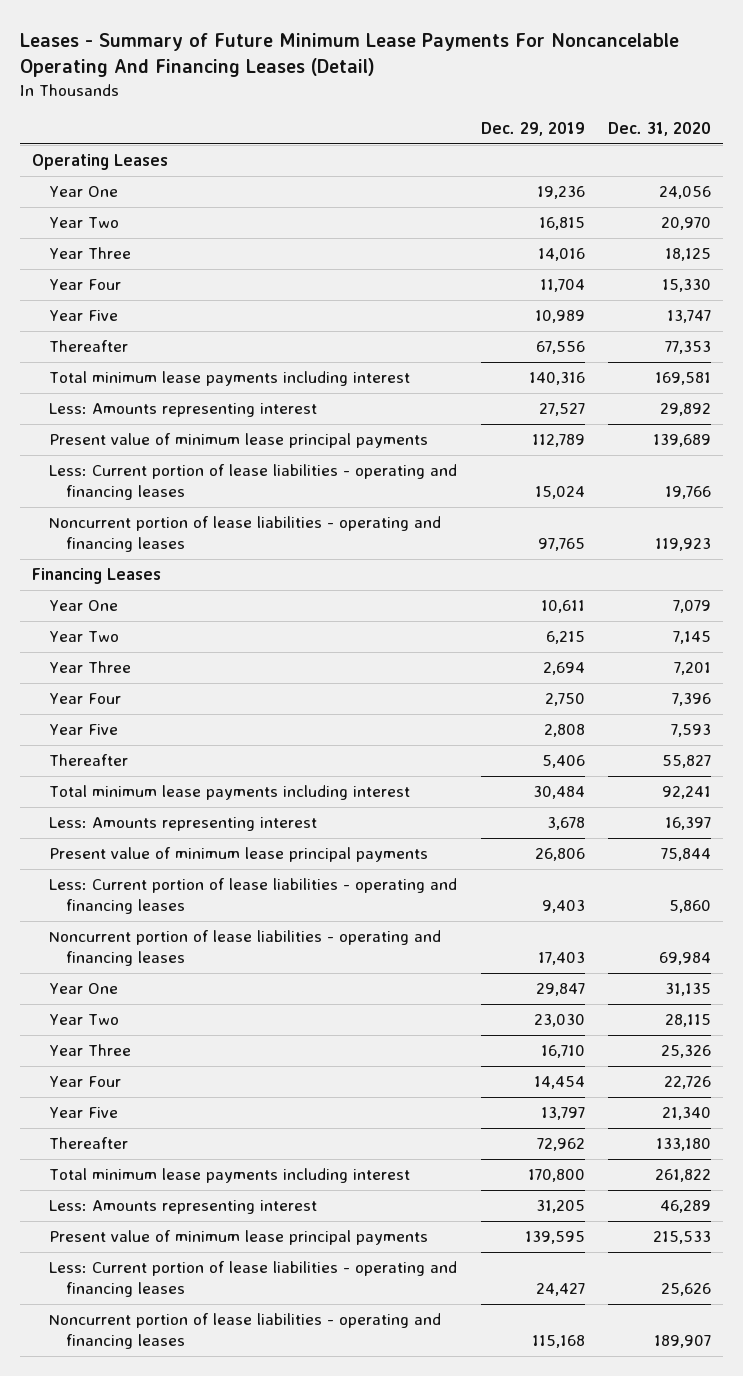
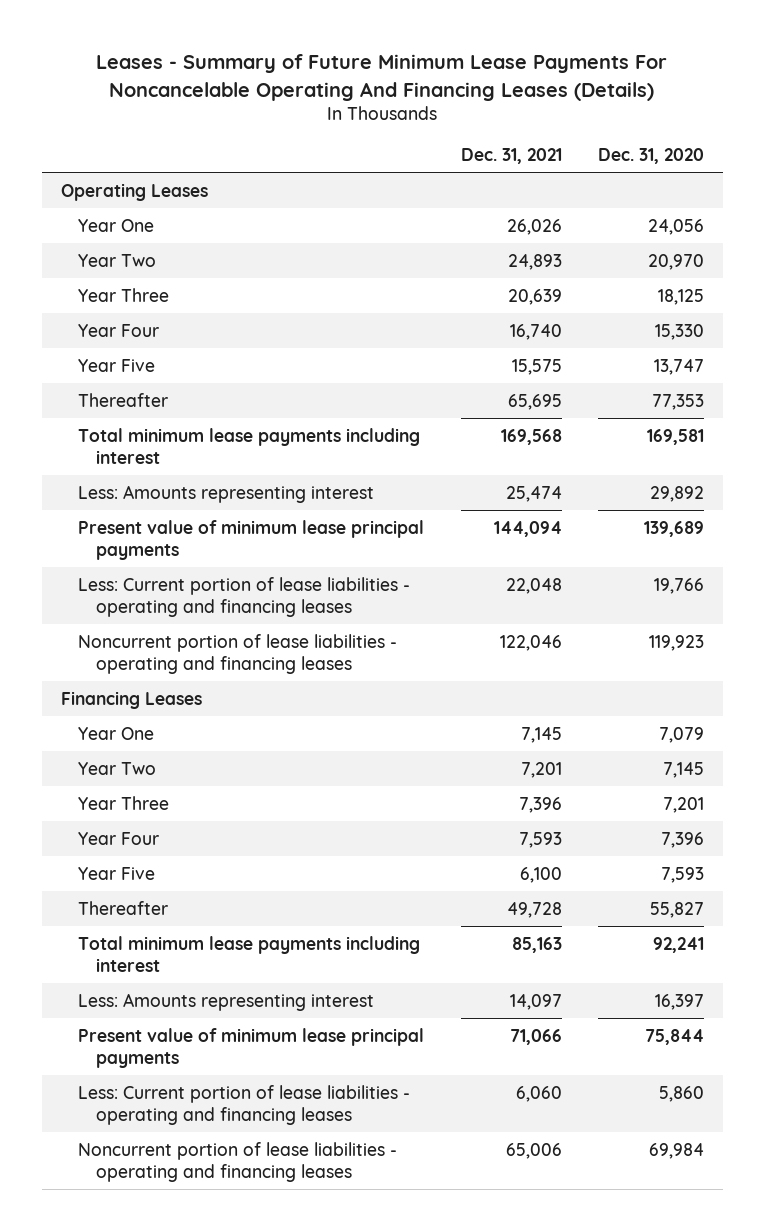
[20,32,680,78] Leases - Summary of Future Minimum Lease Payments For Noncancelable Operating And Financing Leases (Detail) -> [96,54,668,101] Leases - Summary of Future Minimum Lease Payments For Noncancelable Operating And Financing Leases (Details)
[480,122,585,137] Dec. 29, 2019 -> none
none -> [460,148,562,165] Dec. 31, 2021
[49,983,119,995] Year One -> none
[49,1014,120,1026] Year Two -> none
[49,1044,132,1057] Year Three -> none
[49,1076,122,1088] Year Four -> none
[49,1107,119,1119] Year Five -> none
[49,1137,129,1150] Thereafter -> none
[49,1168,411,1184] Total minimum lease payments including interest -> none
[49,1200,318,1215] Less: Amounts representing interest -> none
[49,1230,429,1246] Present value of minimum lease principal payments -> none
[49,1261,458,1297] Less: Current portion of lease liabilities - operating and financing leases -> none
[49,1313,442,1349] Noncurrent portion of lease liabilities - operating and financing leases -> none

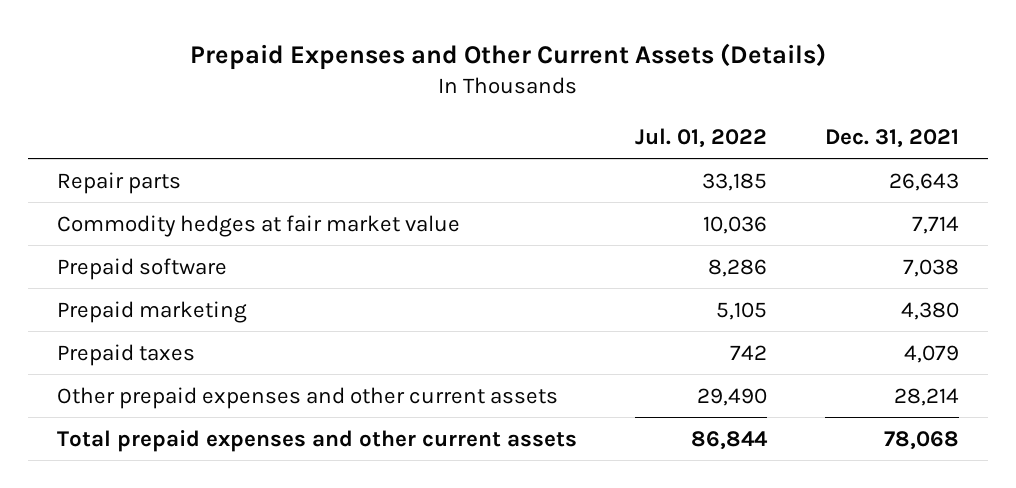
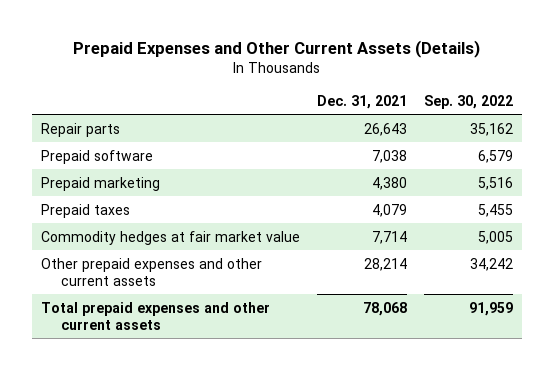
[635,127,768,148] Jul. 01, 2022 -> none
none -> [424,94,514,109] Sep. 30, 2022
[57,214,461,237] Commodity hedges at fair market value -> [40,230,300,245] Commodity hedges at fair market value

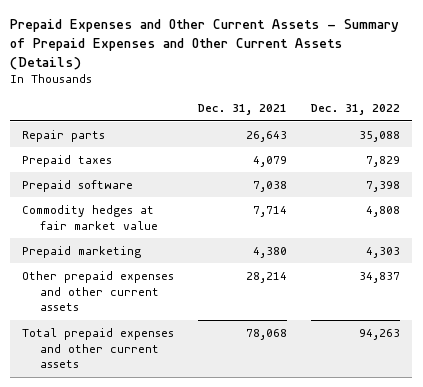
[72,40,480,59] Prepaid Expenses and Other Current Assets (Details) -> [10,19,400,70] Prepaid Expenses and Other Current Assets - Summary of Prepaid Expenses and Other Current Assets (Details)
[424,94,514,109] Sep. 30, 2022 -> none
none -> [311,104,401,116] Dec. 31, 2022
[40,149,153,164] Prepaid software -> [22,179,134,192] Prepaid software
[40,176,160,191] Prepaid marketing -> [22,245,142,258] Prepaid marketing

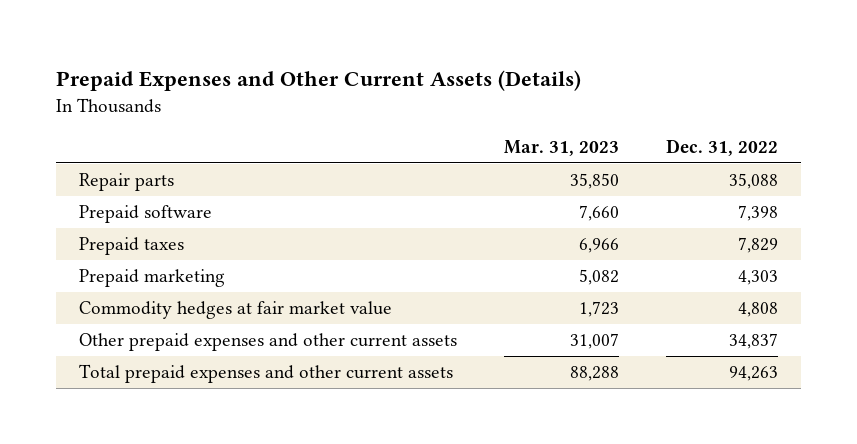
[10,19,400,70] Prepaid Expenses and Other Current Assets - Summary of Prepaid Expenses and Other Current Assets (Details) -> [56,69,582,91] Prepaid Expenses and Other Current Assets (Details)
[198,104,288,116] Dec. 31, 2021 -> none
none -> [504,139,620,156] Mar. 31, 2023
[22,154,113,167] Prepaid taxes -> [79,237,185,256] Prepaid taxes
[22,204,159,230] Commodity hedges at fair market value -> [79,301,393,320] Commodity hedges at fair market value

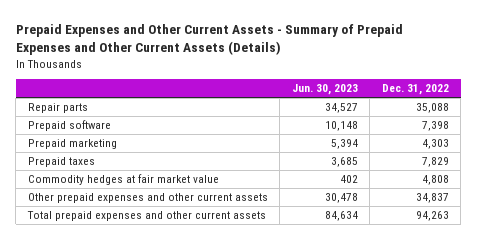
[56,69,582,91] Prepaid Expenses and Other Current Assets (Details) -> [15,24,403,56] Prepaid Expenses and Other Current Assets - Summary of Prepaid Expenses and Other Current Assets (Details)
[504,139,620,156] Mar. 31, 2023 -> none
none -> [291,84,358,96] Jun. 30, 2023
[79,237,185,256] Prepaid taxes -> [27,156,95,167] Prepaid taxes

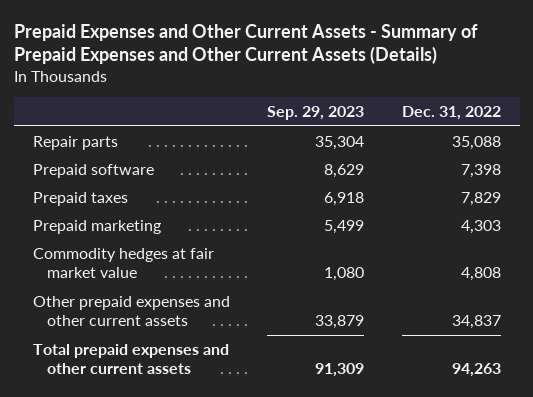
[291,84,358,96] Jun. 30, 2023 -> none
none -> [267,106,365,121] Sep. 29, 2023
[27,138,117,149] Prepaid marketing -> [32,219,161,234] Prepaid marketing

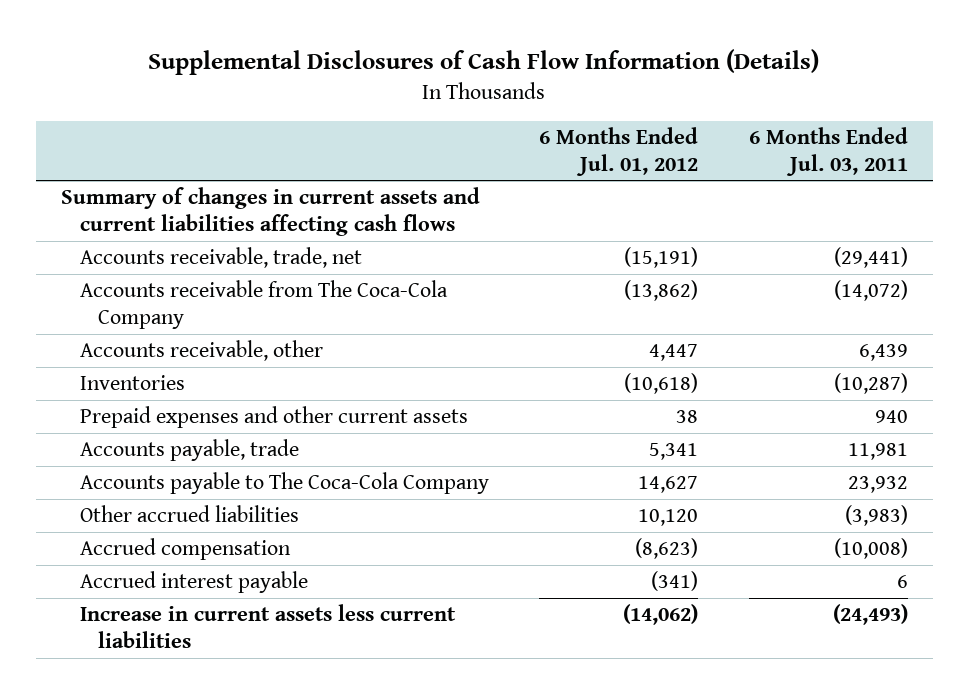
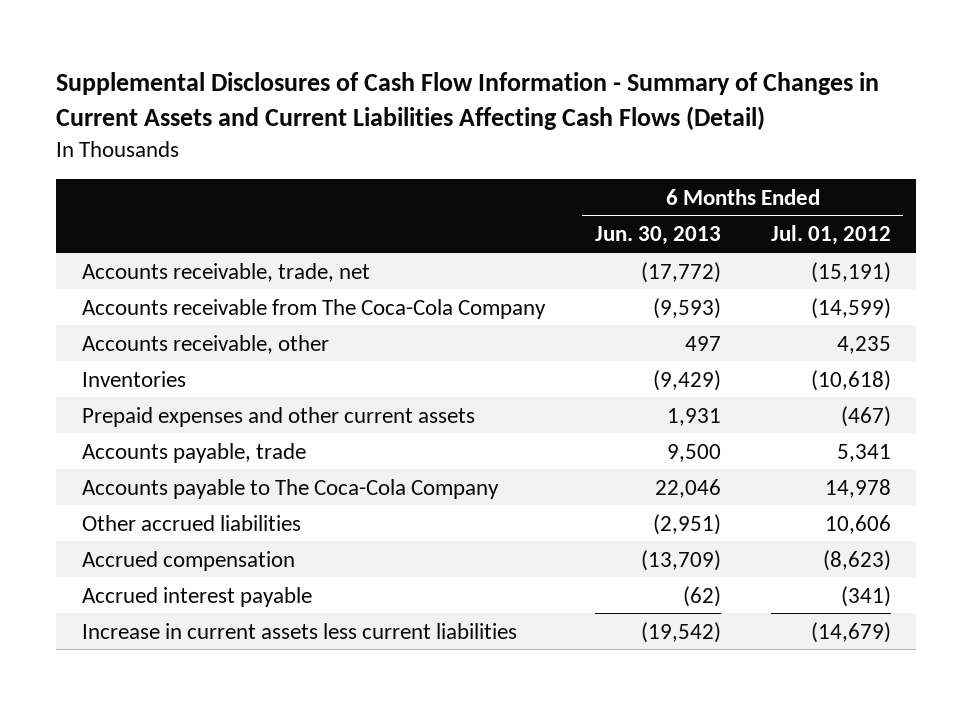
[148,49,820,76] Supplemental Disclosures of Cash Flow Information (Details) -> [56,72,880,131] Supplemental Disclosures of Cash Flow Information - Summary of Changes in Current Assets and Current Liabilities Affecting Cash Flows (Detail)
[748,126,908,176] 6 Months Ended Jul. 03, 2011 -> none
none -> [594,226,721,246] Jun. 30, 2013
[61,187,481,237] Summary of changes in current assets and current liabilities affecting cash flows -> none
[624,280,699,302] (13,862) -> [810,297,891,319] (14,599)
[649,344,699,362] 4,447 -> [836,335,891,354] 4,235
[676,410,699,424] 38 -> [840,405,891,427] (467)
[638,476,699,494] 14,627 -> [824,478,891,498] 14,978
[638,509,699,527] 10,120 -> [824,514,891,534] 10,606
[623,604,699,626] (14,062) -> [810,621,891,643] (14,679)

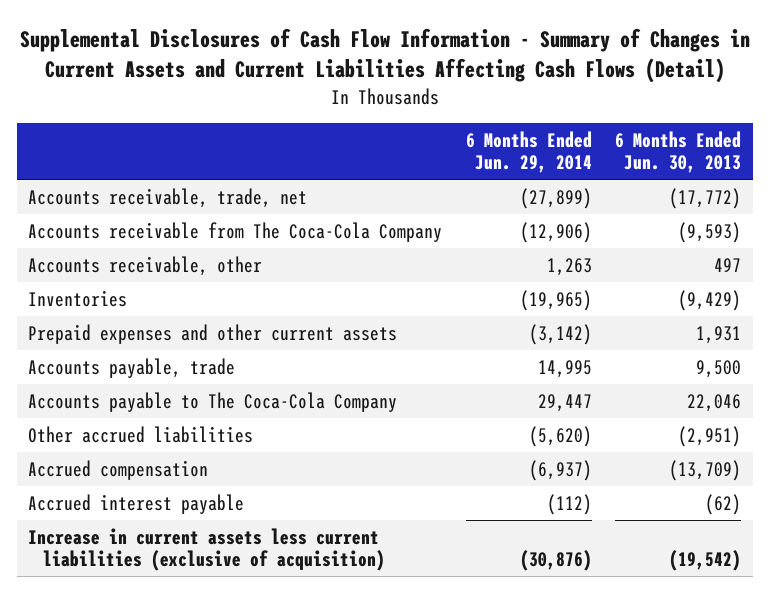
[770,225,891,246] Jul. 01, 2012 -> none
none -> [465,130,592,174] 6 Months Ended Jun. 29, 2014
[81,622,517,639] Increase in current assets less current liabilities -> [28,527,385,572] Increase in current assets less current liabilities (exclusive of acquisition)

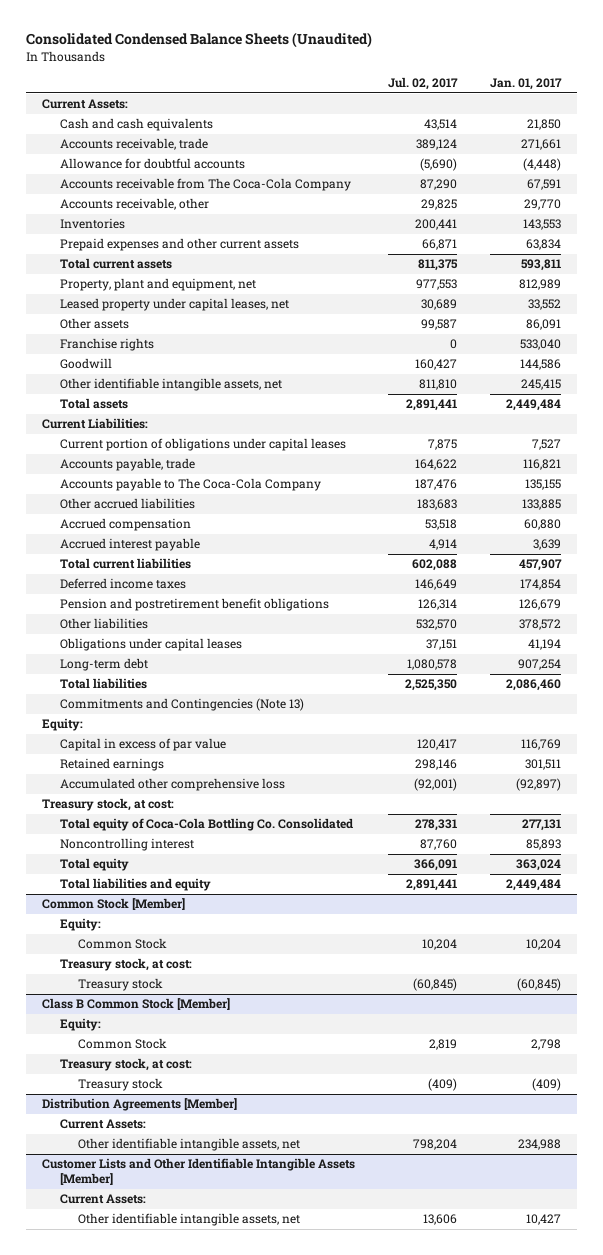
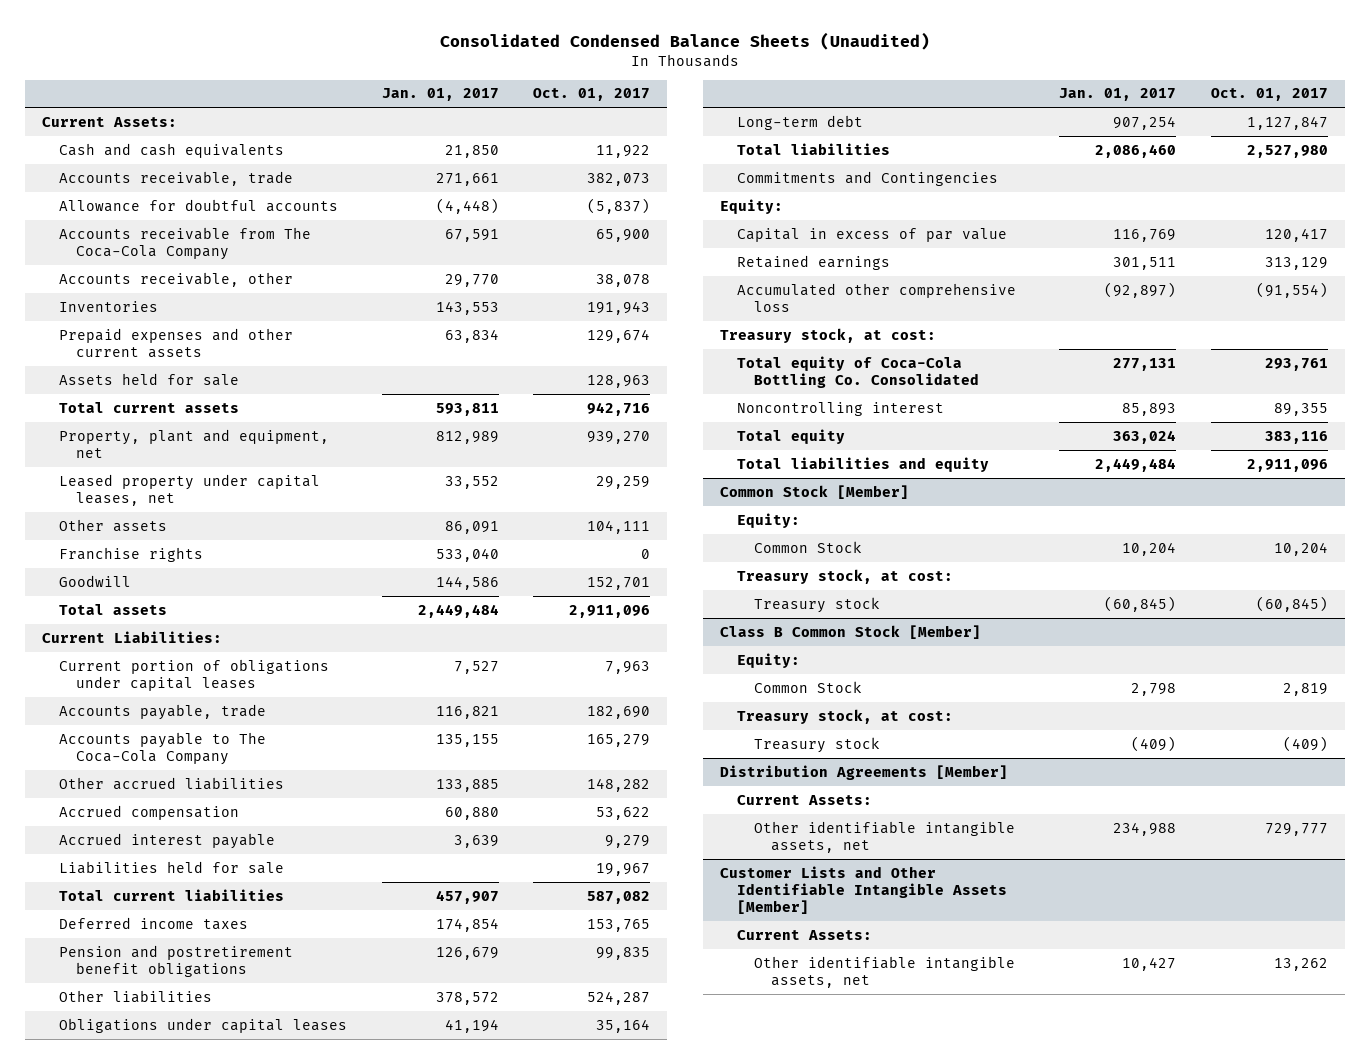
[387,77,458,91] Jul. 02, 2017 -> none
none -> [533,88,651,102] Oct. 01, 2017
none -> [59,372,240,386] Assets held for sale
[60,378,283,392] Other identifiable intangible assets, net -> none
none -> [59,860,285,874] Liabilities held for sale
[60,698,305,712] Commitments and Contingencies (Note 13) -> [736,170,998,186] Commitments and Contingencies

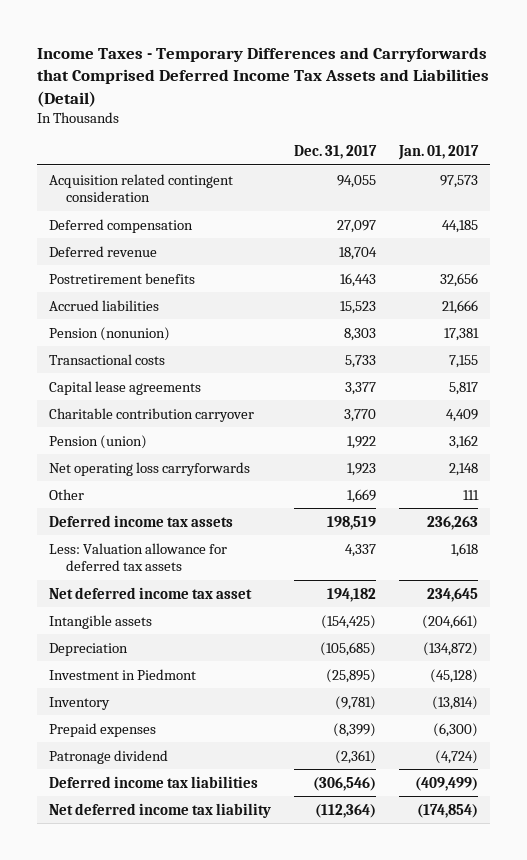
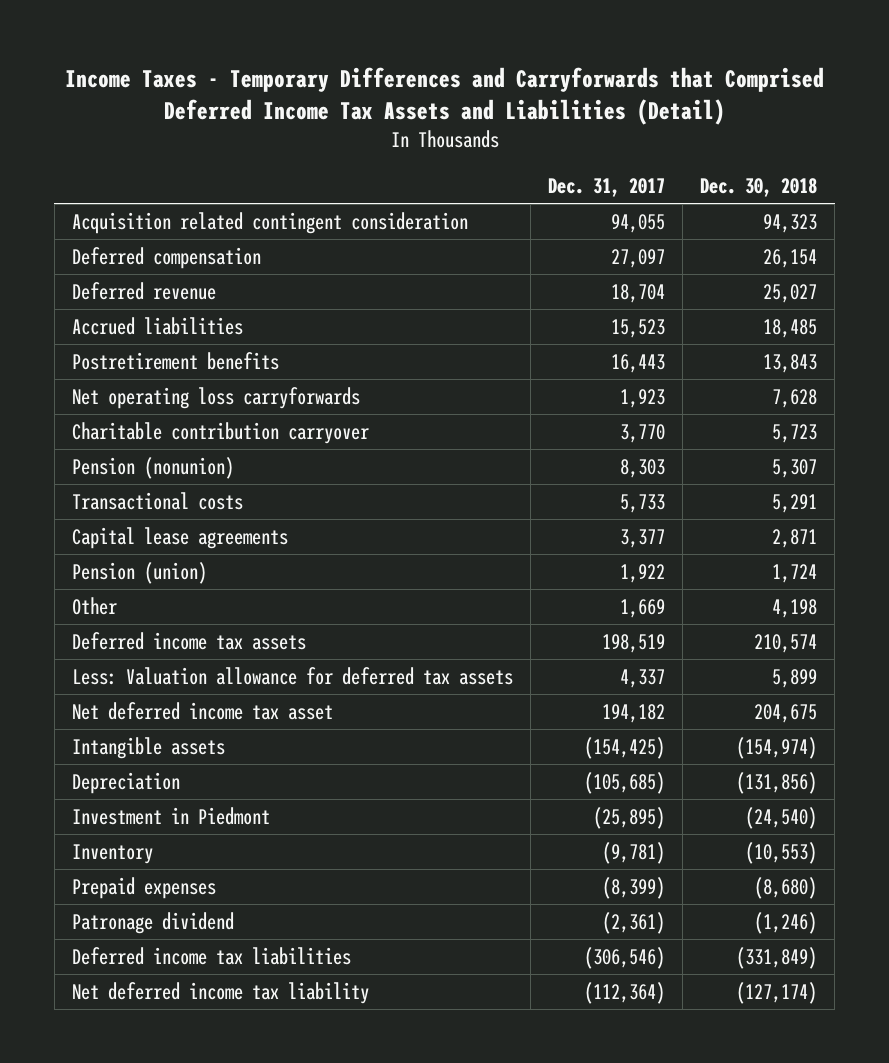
[398,144,480,160] Jan. 01, 2017 -> none
none -> [700,177,818,197] Dec. 30, 2018
[48,272,195,284] Postretirement benefits -> [71,351,279,370] Postretirement benefits
[48,461,250,476] Net operating loss carryforwards -> [71,386,360,409] Net operating loss carryforwards
[48,407,254,422] Charitable contribution carryover -> [71,421,369,444] Charitable contribution carryover

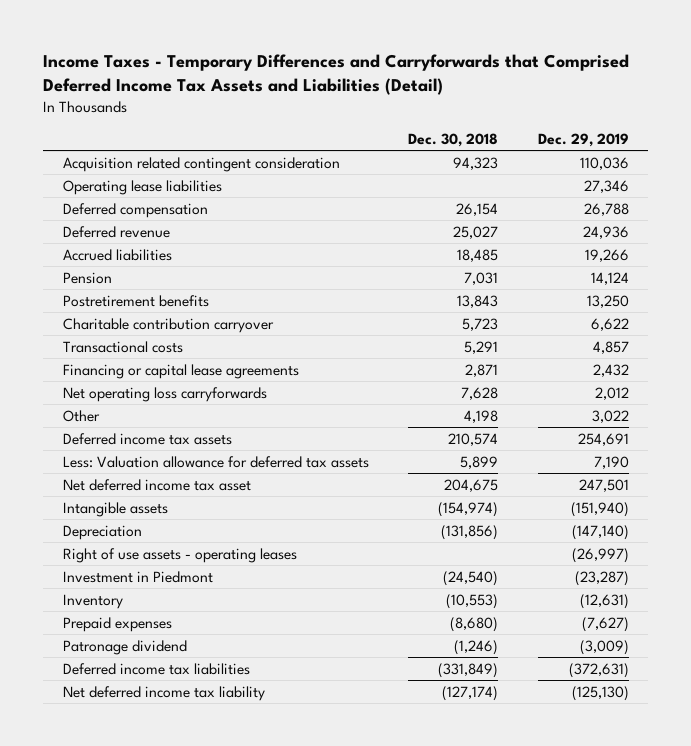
[548,177,666,197] Dec. 31, 2017 -> none
none -> [537,133,629,148] Dec. 29, 2019
none -> [62,179,222,195] Operating lease liabilities
none -> [62,271,112,284] Pension
[71,456,234,479] Pension (nonunion) -> none
[71,561,207,584] Pension (union) -> none
[71,526,288,549] Capital lease agreements -> [62,363,299,379] Financing or capital lease agreements
[71,386,360,409] Net operating loss carryforwards -> [62,386,267,402] Net operating loss carryforwards
none -> [62,547,297,563] Right of use assets - operating leases

